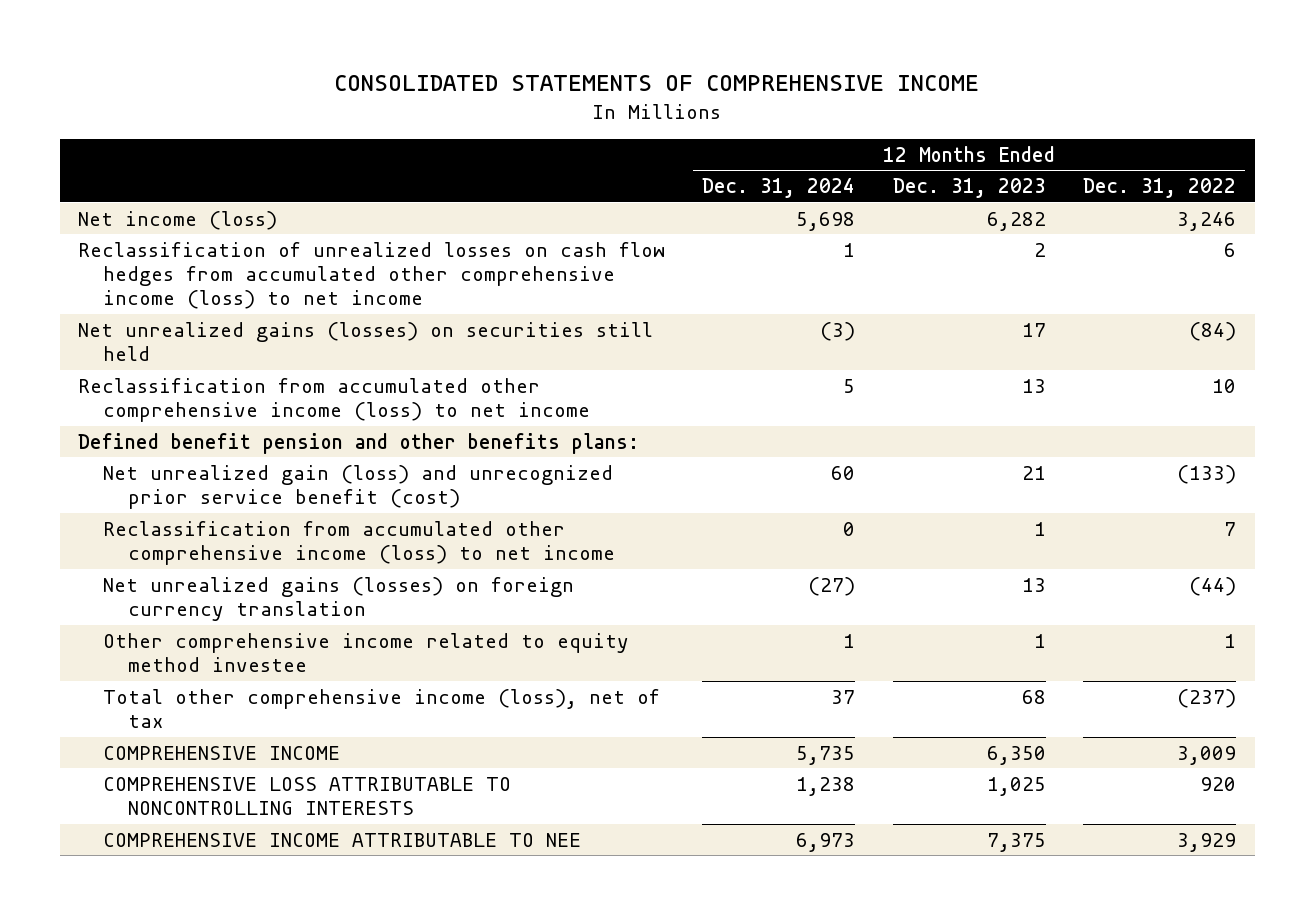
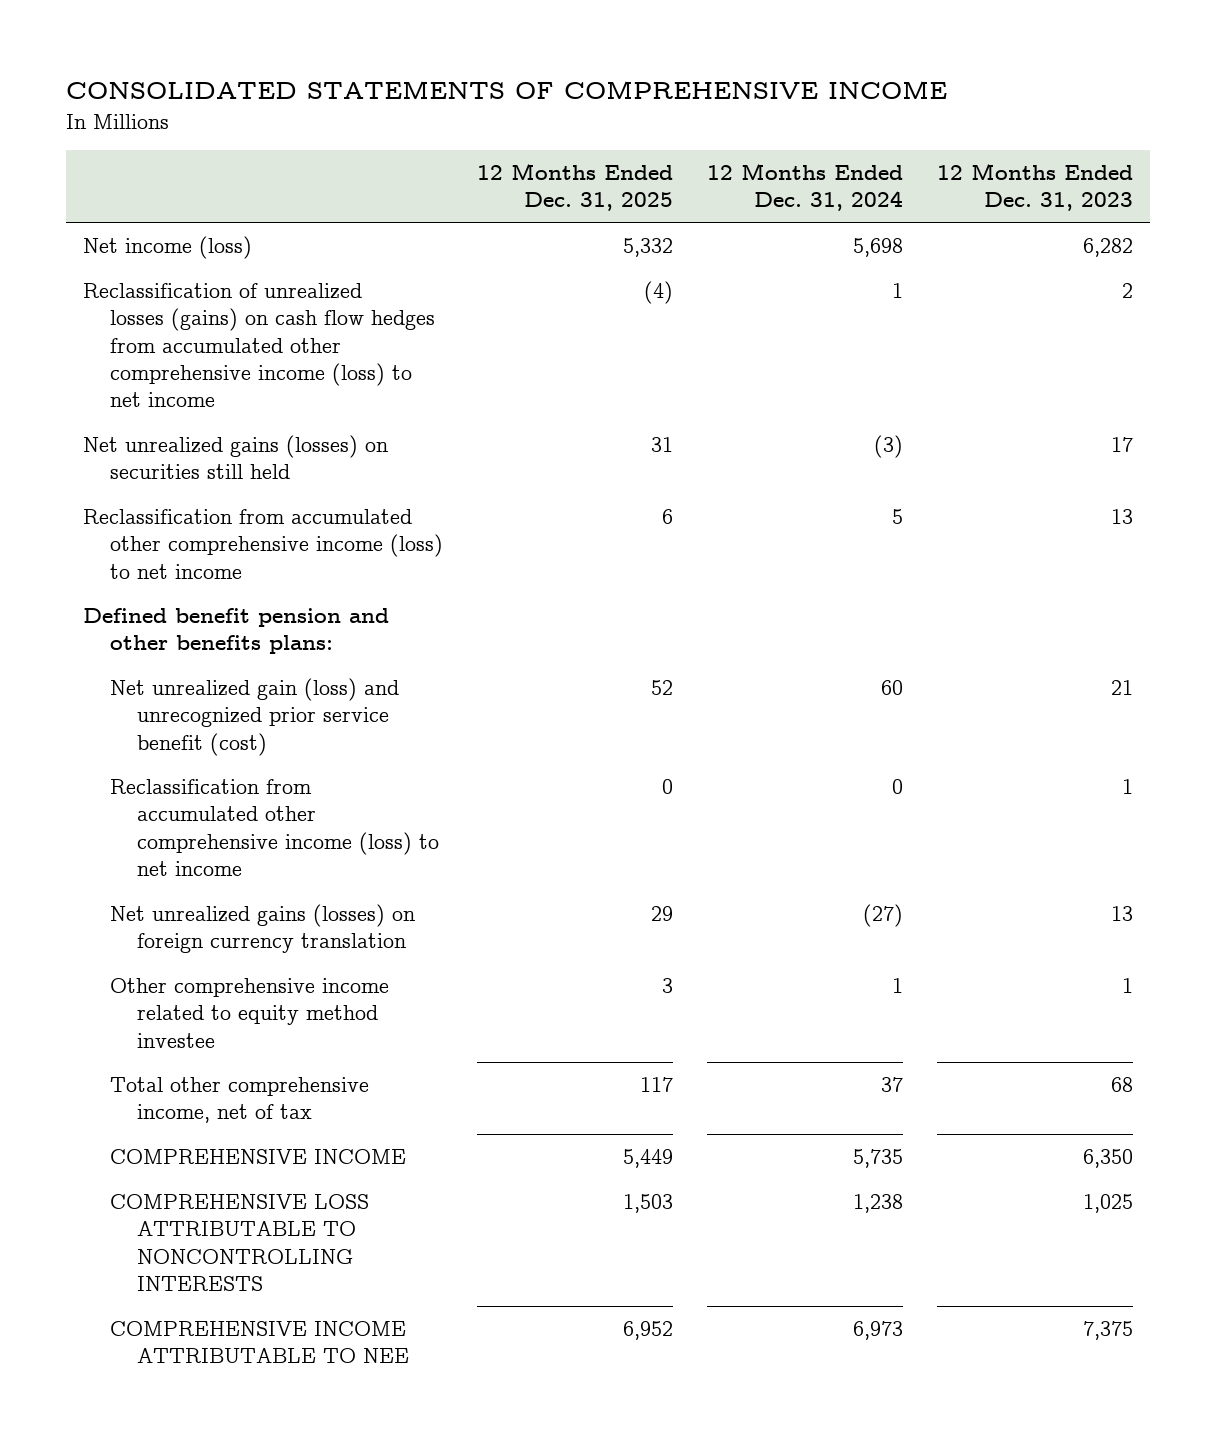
[1082,177,1236,198] Dec. 31, 2022 -> none
none -> [476,163,673,212] 12 Months Ended Dec. 31, 2025
[78,241,666,310] Reclassification of unrealized losses on cash flow hedges from accumulated other comprehensive income (loss) to net income -> [82,282,435,408] Reclassification of unrealized losses (gains) on cash flow hedges from accumulated other comprehensive income (loss) to net income
[103,688,661,729] Total other comprehensive income (loss), net of tax -> [109,1076,369,1124] Total other comprehensive income, net of tax

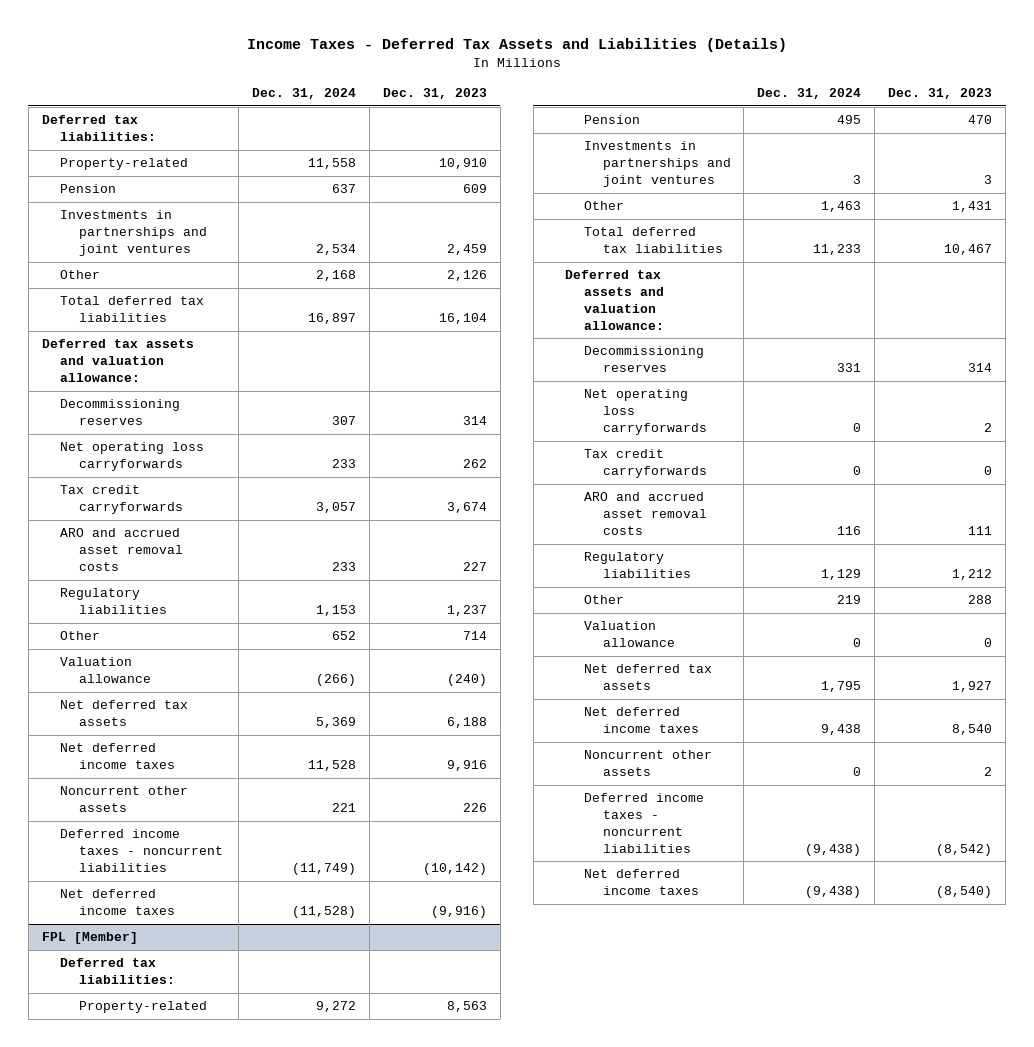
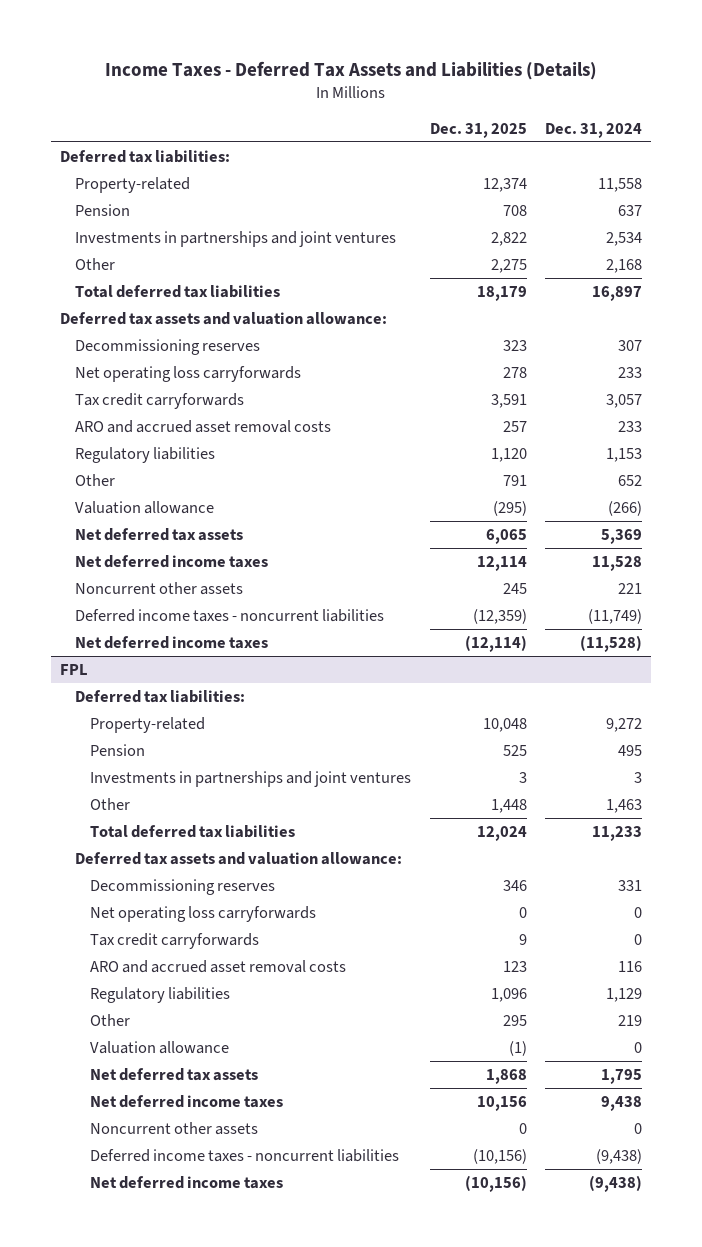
[382,88,487,100] Dec. 31, 2023 -> none
none -> [429,122,527,138] Dec. 31, 2025
[41,932,138,945] FPL [Member] -> [59,663,88,675] FPL

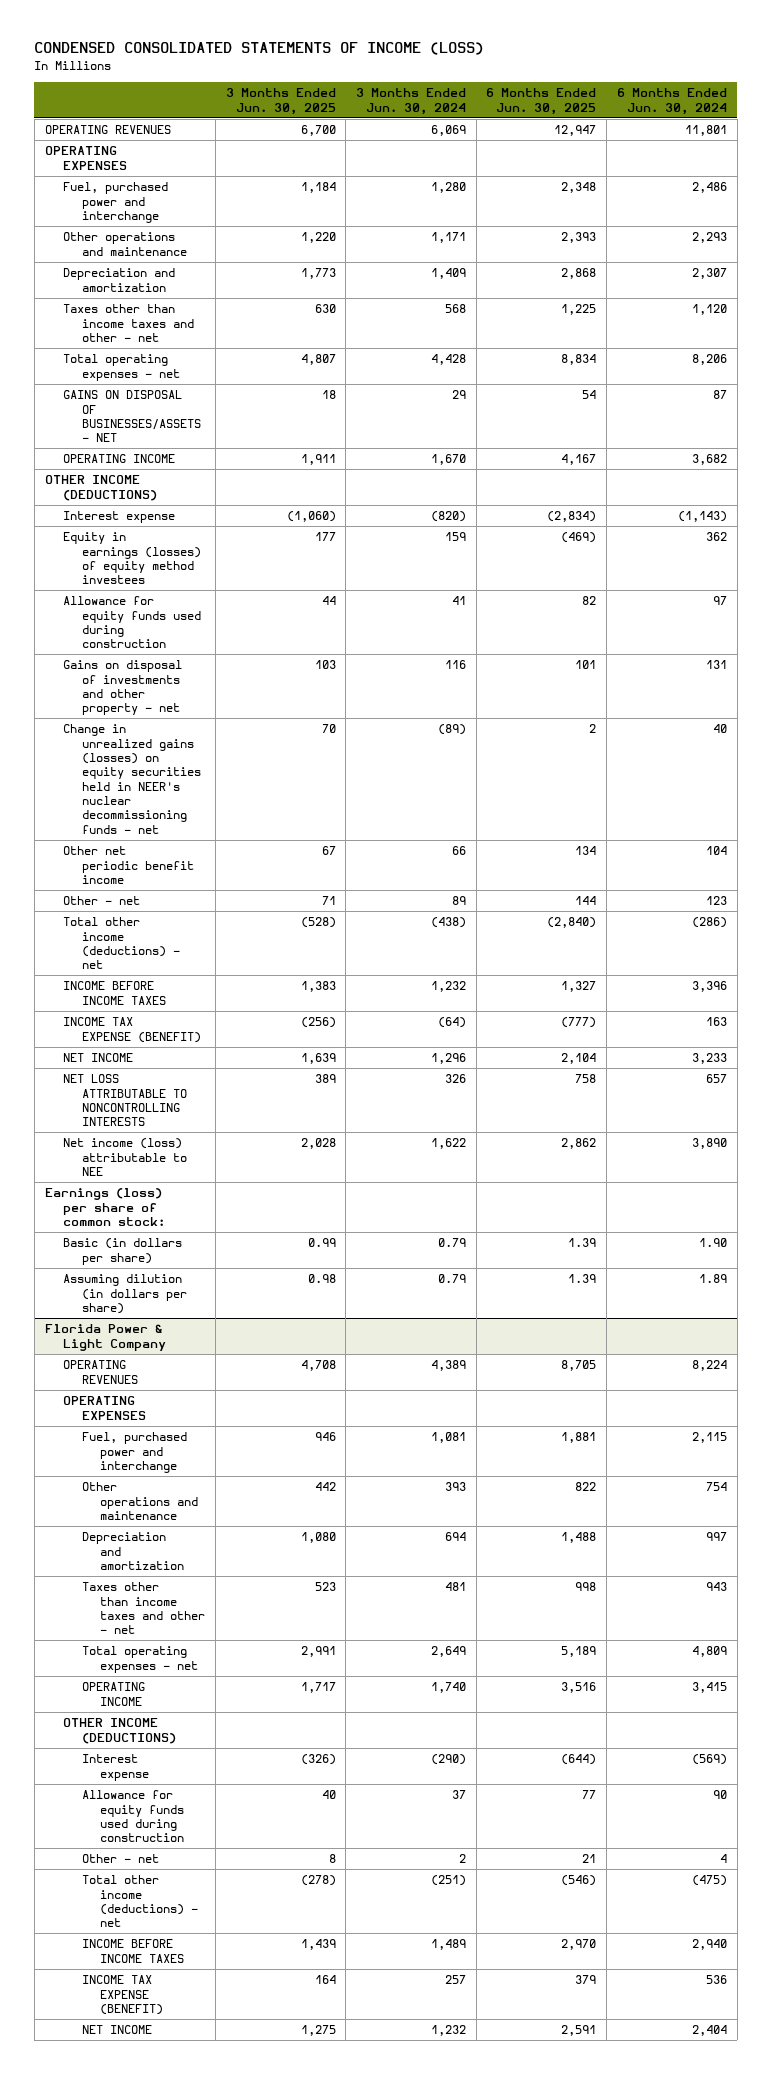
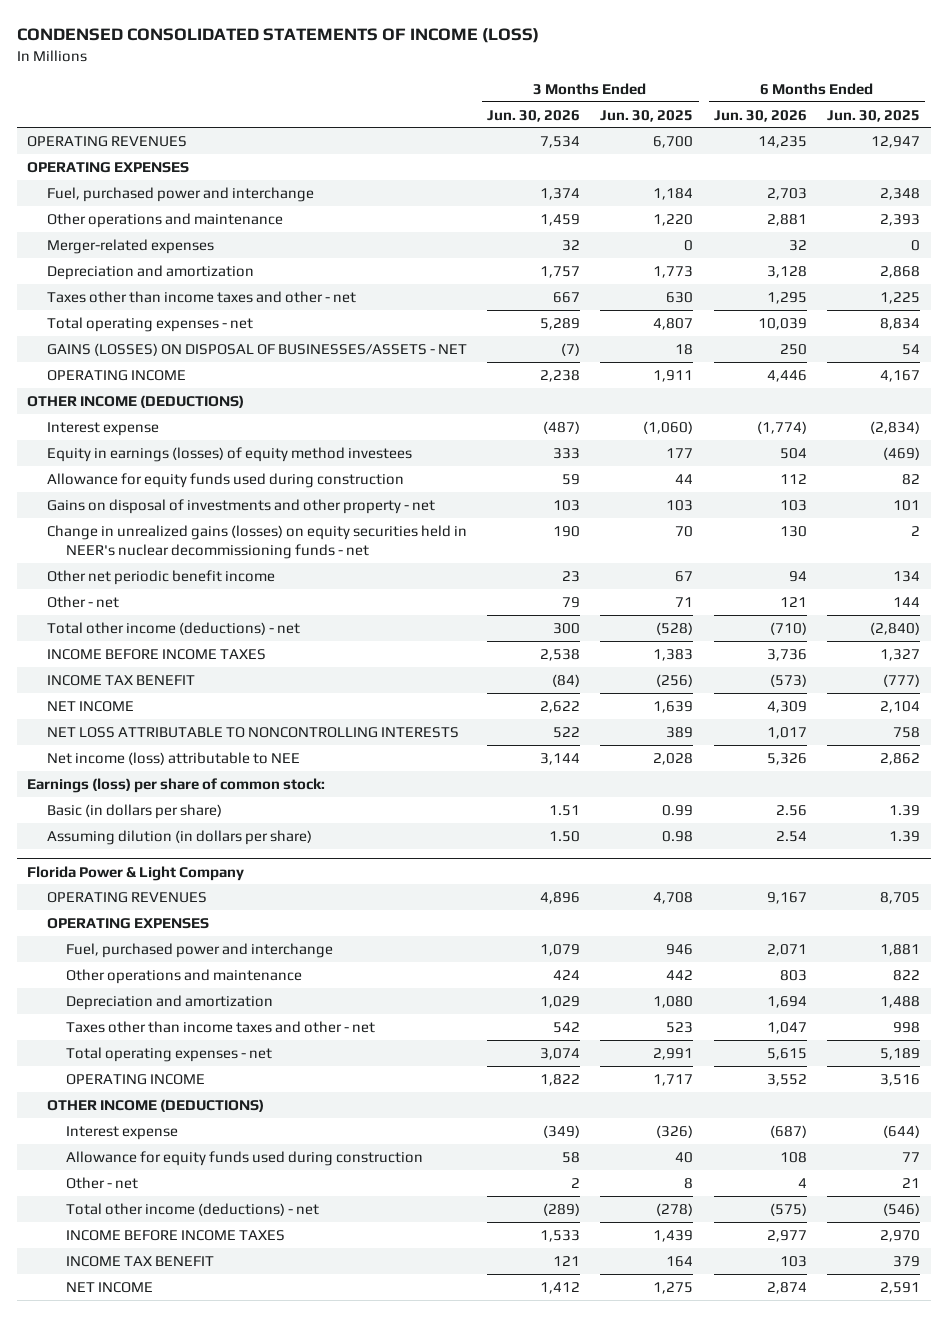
[355,88,466,115] 3 Months Ended Jun. 30, 2024 -> none
[616,88,727,115] 6 Months Ended Jun. 30, 2024 -> none
none -> [487,109,581,122] Jun. 30, 2026
none -> [713,109,807,122] Jun. 30, 2026
none -> [46,238,214,254] Merger-related expenses
[63,390,201,443] GAINS ON DISPOSAL OF BUSINESSES/ASSETS - NET -> [46,342,467,356] GAINS (LOSSES) ON DISPOSAL OF BUSINESSES/ASSETS - NET
[63,1017,201,1043] INCOME TAX EXPENSE (BENEFIT) -> [46,674,195,686] INCOME TAX BENEFIT
[81,1975,164,2015] INCOME TAX EXPENSE (BENEFIT) -> [66,1255,215,1267] INCOME TAX BENEFIT

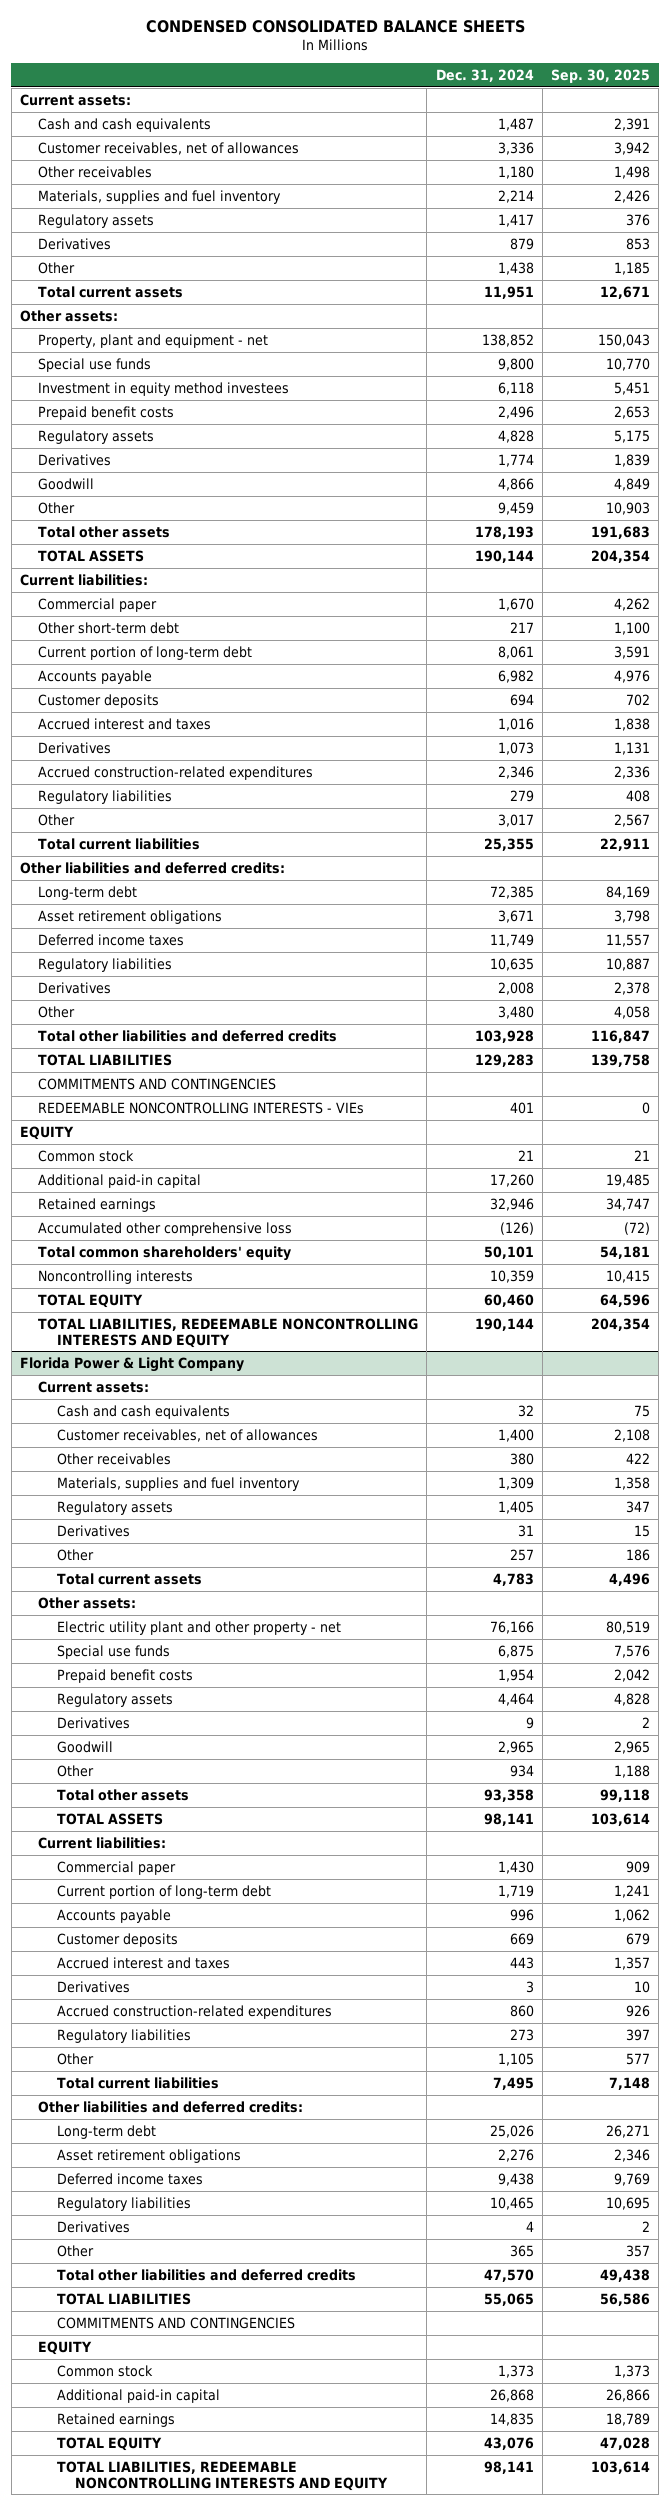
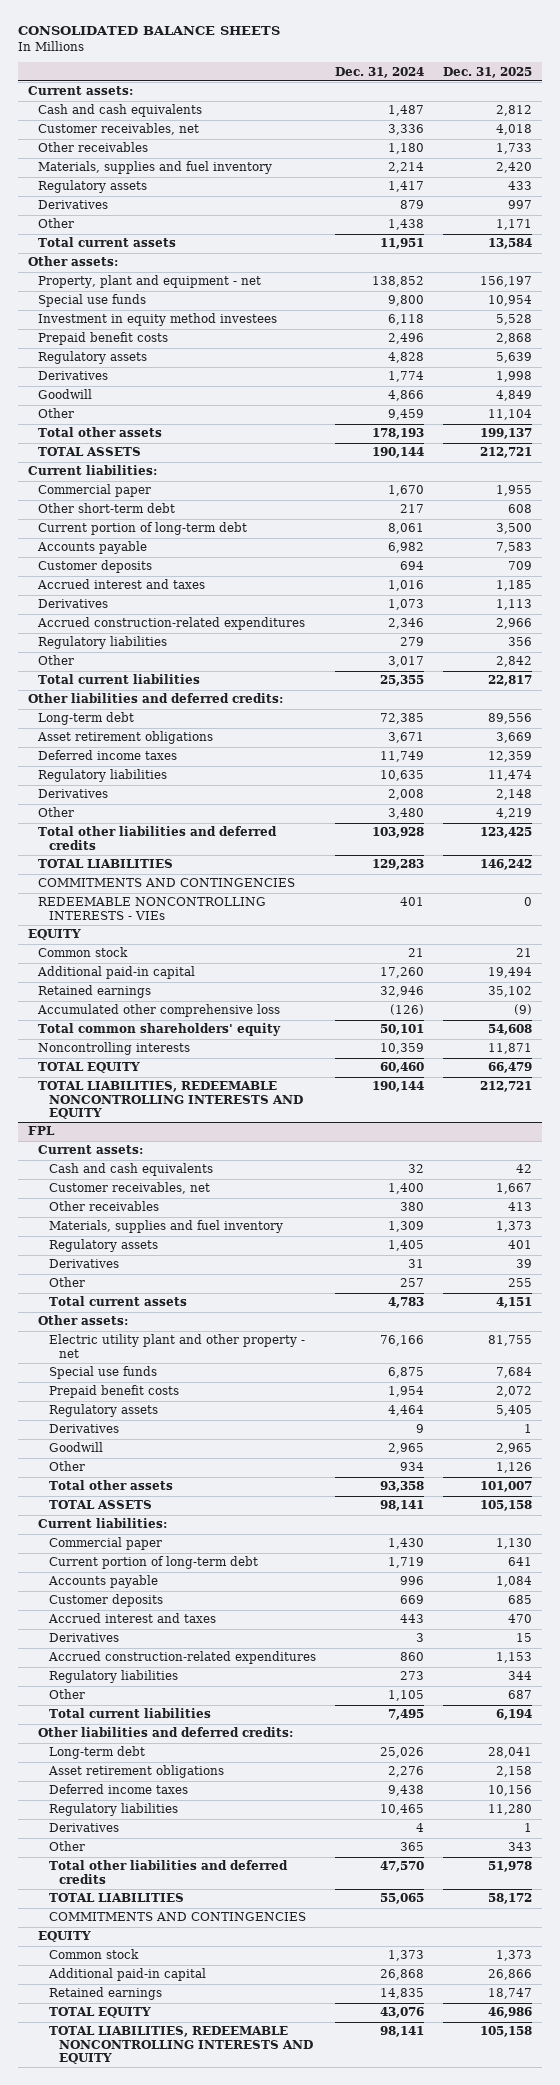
[145,19,525,33] CONDENSED CONSOLIDATED BALANCE SHEETS -> [17,26,280,36] CONSOLIDATED BALANCE SHEETS
[550,68,650,83] Sep. 30, 2025 -> none
none -> [443,66,533,78] Dec. 31, 2025
[38,141,300,155] Customer receivables, net of allowances -> [38,123,200,136] Customer receivables, net
[19,1356,244,1372] Florida Power & Light Company -> [27,1126,55,1136] FPL
[56,1428,318,1442] Customer receivables, net of allowances -> [48,1182,210,1195] Customer receivables, net

